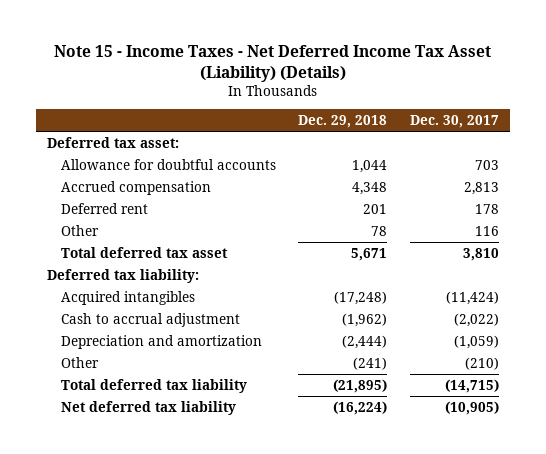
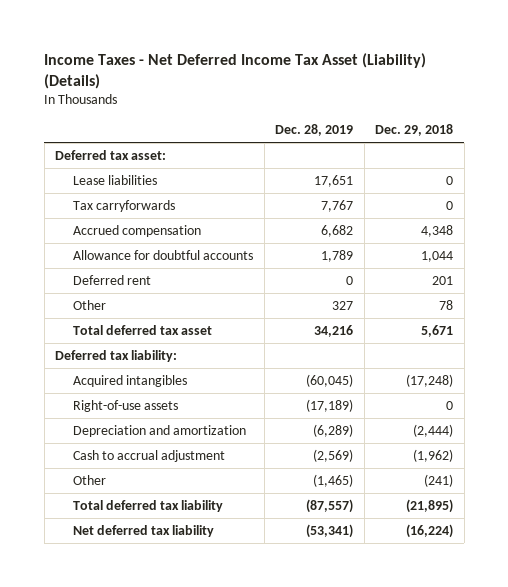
[53,44,491,82] Note 15 - Income Taxes - Net Deferred Income Tax Asset (Liability) (Details) -> [44,52,427,89] Income Taxes - Net Deferred Income Tax Asset (Liability) (Details)
[409,114,499,128] Dec. 30, 2017 -> none
none -> [275,124,354,137] Dec. 28, 2019
none -> [73,175,158,186] Lease liabilities
none -> [73,200,176,213] Tax carryforwards
[61,158,277,170] Allowance for doubtful accounts -> [73,250,254,261] Allowance for doubtful accounts
none -> [73,400,179,413] Right-of-use assets
[61,312,241,327] Cash to accrual adjustment -> [73,450,226,463] Cash to accrual adjustment

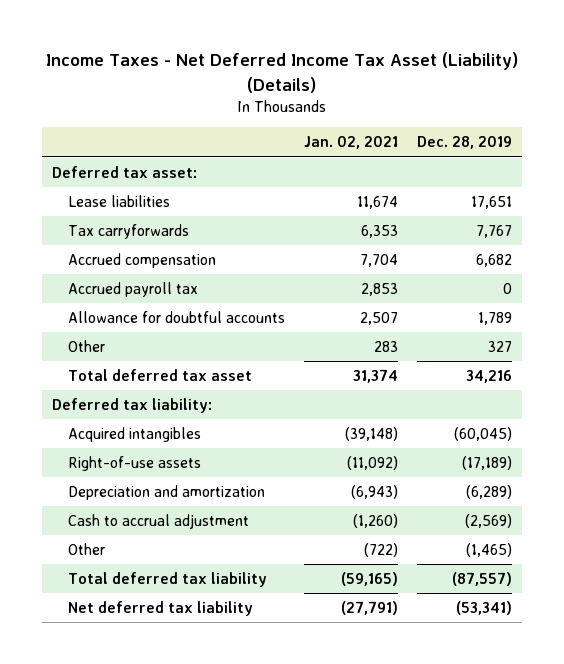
[375,124,454,137] Dec. 29, 2018 -> none
none -> [304,136,399,150] Jan. 02, 2021
none -> [68,281,199,297] Accrued payroll tax
[73,275,152,286] Deferred rent -> none

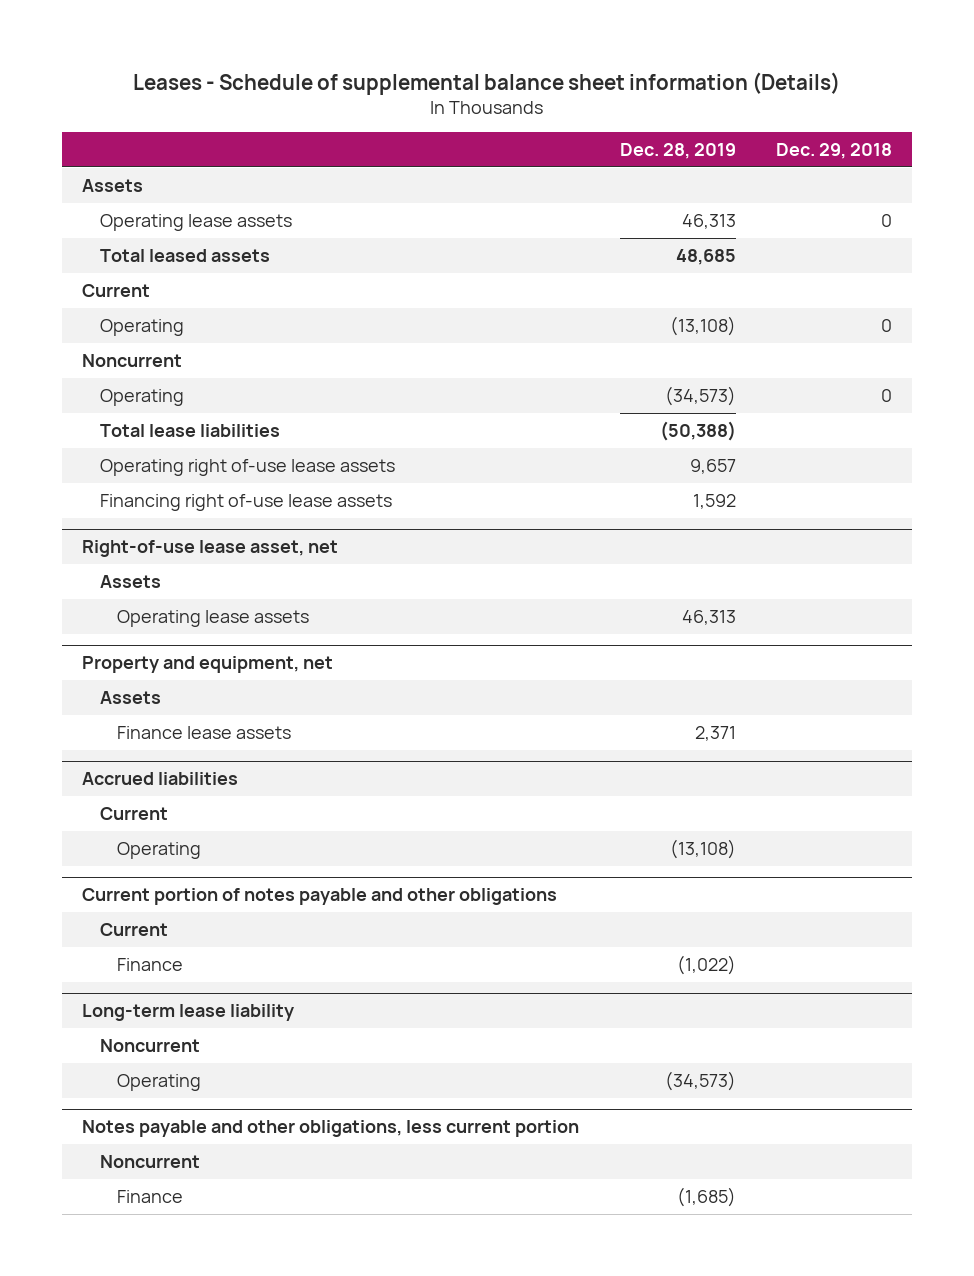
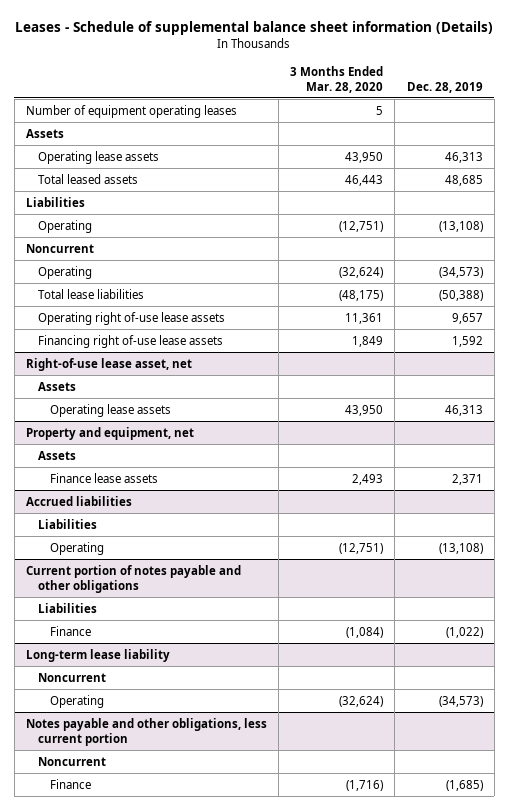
[776,142,893,159] Dec. 29, 2018 -> none
none -> [290,65,384,93] 3 Months Ended Mar. 28, 2020
none -> [25,104,237,118] Number of equipment operating leases
[82,284,151,298] Current -> [25,196,85,207] Liabilities
[99,807,168,821] Current -> [37,518,97,529] Liabilities
[99,923,168,937] Current -> [37,602,97,613] Liabilities

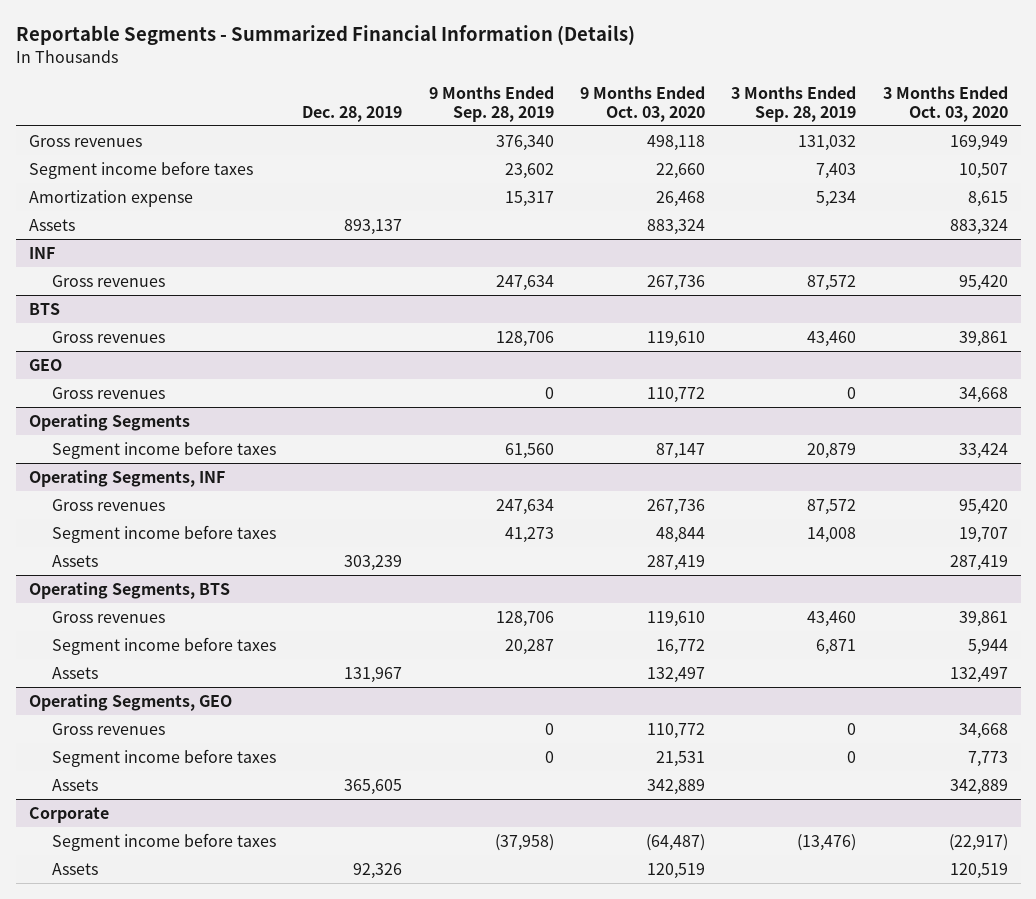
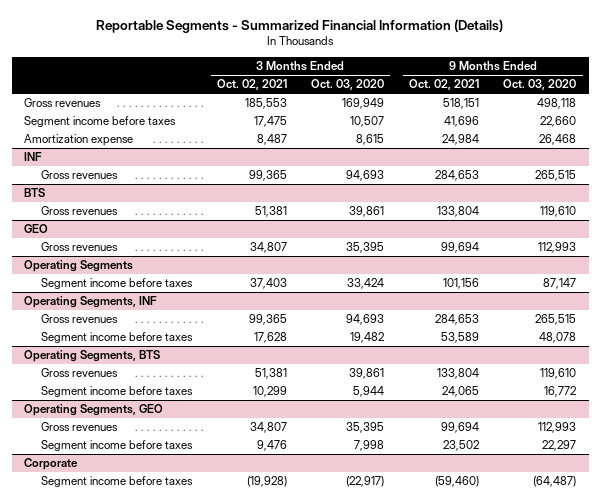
[302,105,403,122] Dec. 28, 2019 -> none
[428,85,554,122] 9 Months Ended Sep. 28, 2019 -> none
[731,85,857,122] 3 Months Ended Sep. 28, 2019 -> none
none -> [216,79,287,91] Oct. 02, 2021
none -> [408,79,479,91] Oct. 02, 2021
[28,219,75,232] Assets -> none
[647,275,706,292] 267,736 -> [535,170,577,182] 265,515
[958,275,1008,292] 95,420 -> [346,170,385,182] 94,693
[647,387,706,404] 110,772 -> [538,242,577,254] 112,993
[958,387,1008,404] 34,668 -> [346,242,385,254] 35,395
[52,555,99,568] Assets -> none
[647,499,706,516] 267,736 -> [535,314,577,326] 265,515
[958,499,1008,516] 95,420 -> [346,314,385,326] 94,693
[656,527,706,544] 48,844 -> [539,332,577,344] 48,078
[958,527,1008,544] 19,707 -> [350,332,385,344] 19,482
[52,667,99,680] Assets -> none
[52,779,99,792] Assets -> none
[647,723,706,740] 110,772 -> [538,422,577,434] 112,993
[958,723,1008,740] 34,668 -> [346,422,385,434] 35,395
[656,751,706,768] 21,531 -> [542,440,577,452] 22,297
[967,751,1008,768] 7,773 -> [354,440,385,452] 7,998
[52,863,99,876] Assets -> none

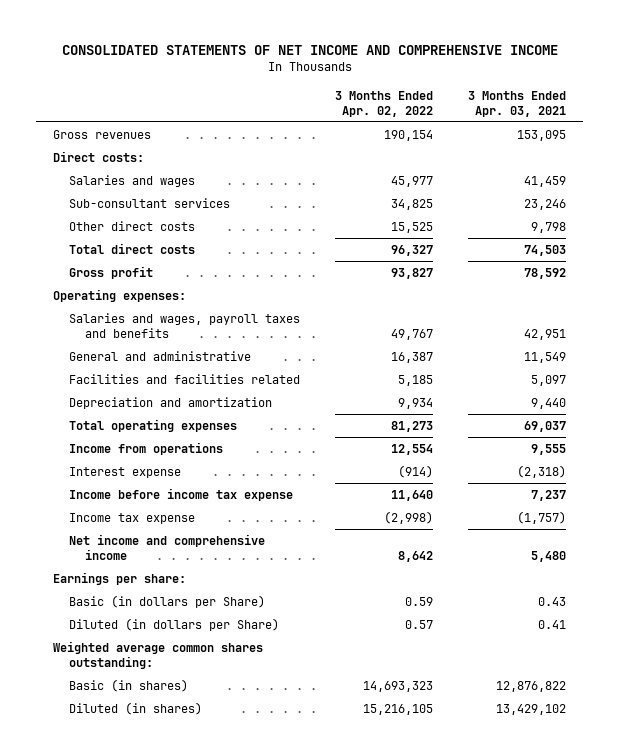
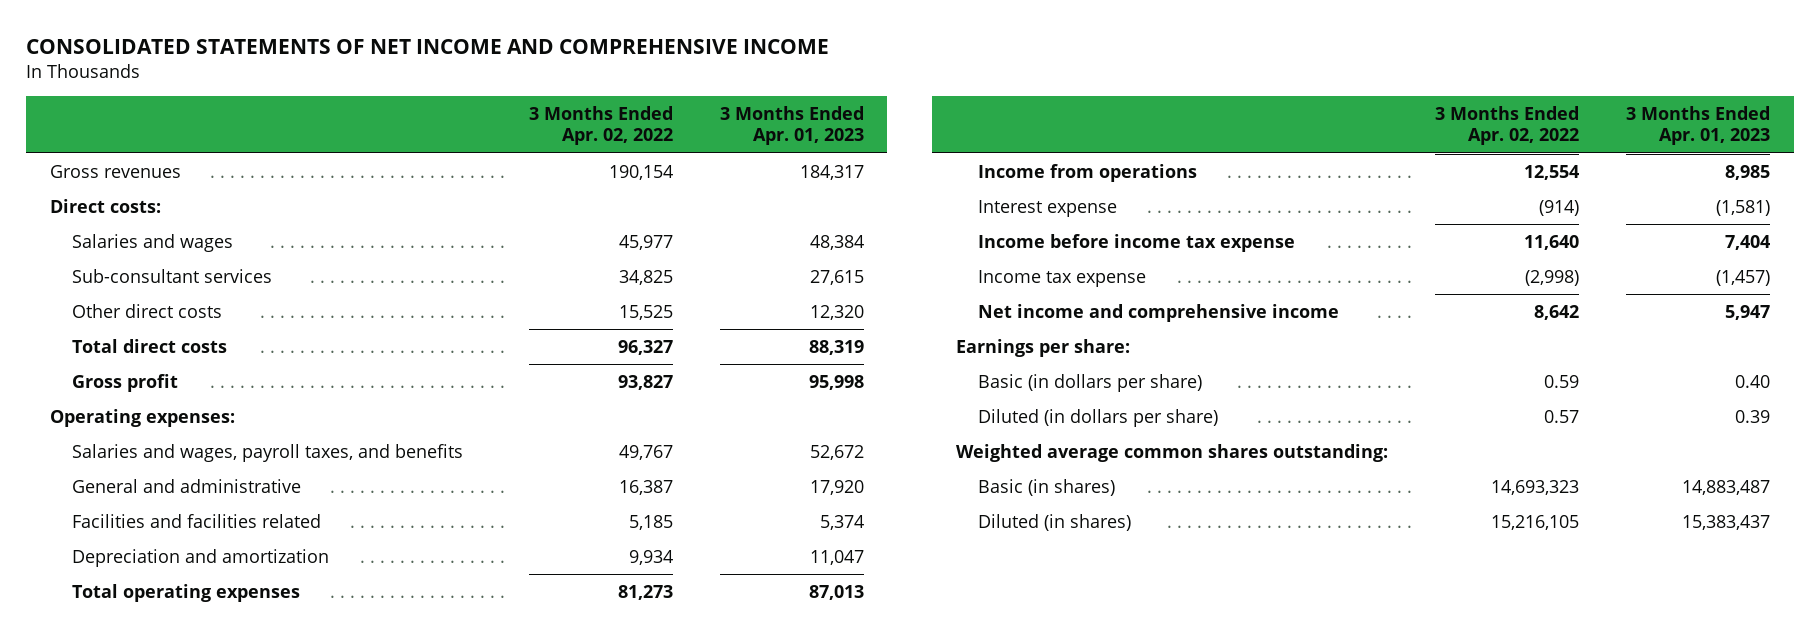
[467,90,566,117] 3 Months Ended Apr. 03, 2021 -> none
none -> [719,106,864,146] 3 Months Ended Apr. 01, 2023
[69,312,301,339] Salaries and wages, payroll taxes and benefits -> [71,444,463,463] Salaries and wages, payroll taxes, and benefits
[69,594,266,608] Basic (in dollars per Share) -> [978,374,1203,393] Basic (in dollars per share)
[69,617,280,631] Diluted (in dollars per Share) -> [978,409,1219,428] Diluted (in dollars per share)

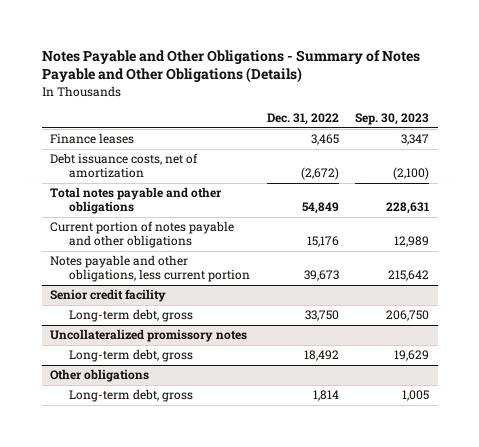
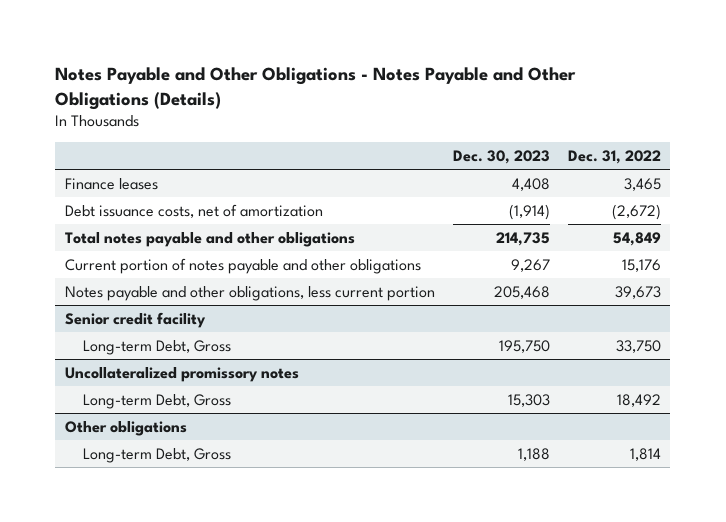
[41,49,420,84] Notes Payable and Other Obligations - Summary of Notes Payable and Other Obligations (Details) -> [55,67,577,110] Notes Payable and Other Obligations - Notes Payable and Other Obligations (Details)
[355,113,430,126] Sep. 30, 2023 -> none
none -> [452,149,550,164] Dec. 30, 2023
[68,309,193,323] Long-term debt, gross -> [83,339,232,355] Long-term Debt, Gross
[68,349,193,363] Long-term debt, gross -> [83,393,232,409] Long-term Debt, Gross
[68,389,193,403] Long-term debt, gross -> [83,447,232,463] Long-term Debt, Gross

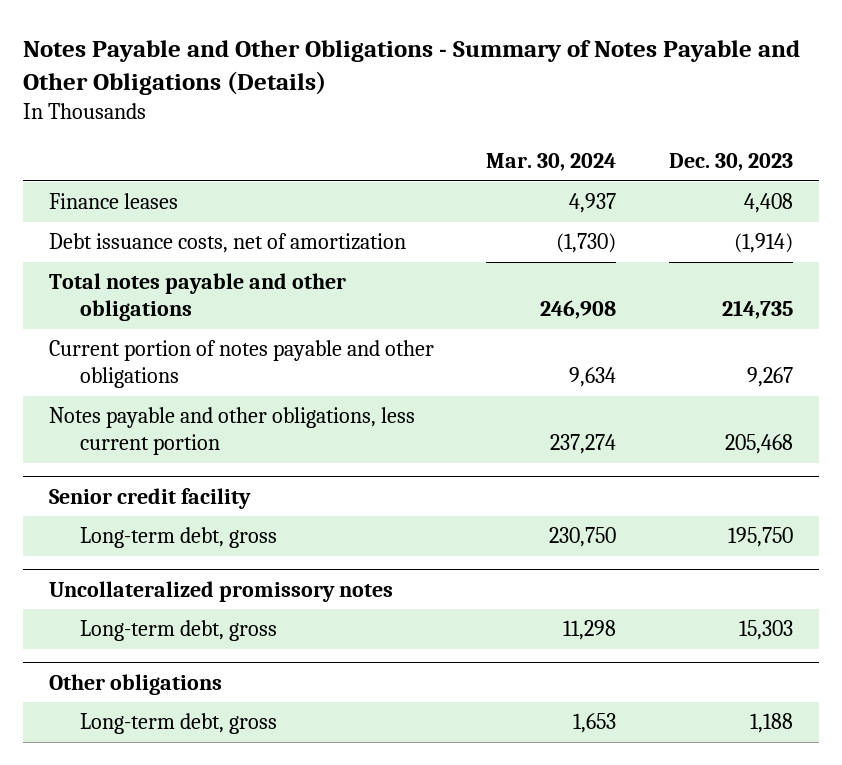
[55,67,577,110] Notes Payable and Other Obligations - Notes Payable and Other Obligations (Details) -> [23,39,801,96] Notes Payable and Other Obligations - Summary of Notes Payable and Other Obligations (Details)
[567,149,661,164] Dec. 31, 2022 -> none
none -> [486,153,617,172] Mar. 30, 2024
[83,339,232,355] Long-term Debt, Gross -> [79,527,277,549] Long-term debt, gross
[83,393,232,409] Long-term Debt, Gross -> [79,620,277,642] Long-term debt, gross
[83,447,232,463] Long-term Debt, Gross -> [79,713,277,735] Long-term debt, gross

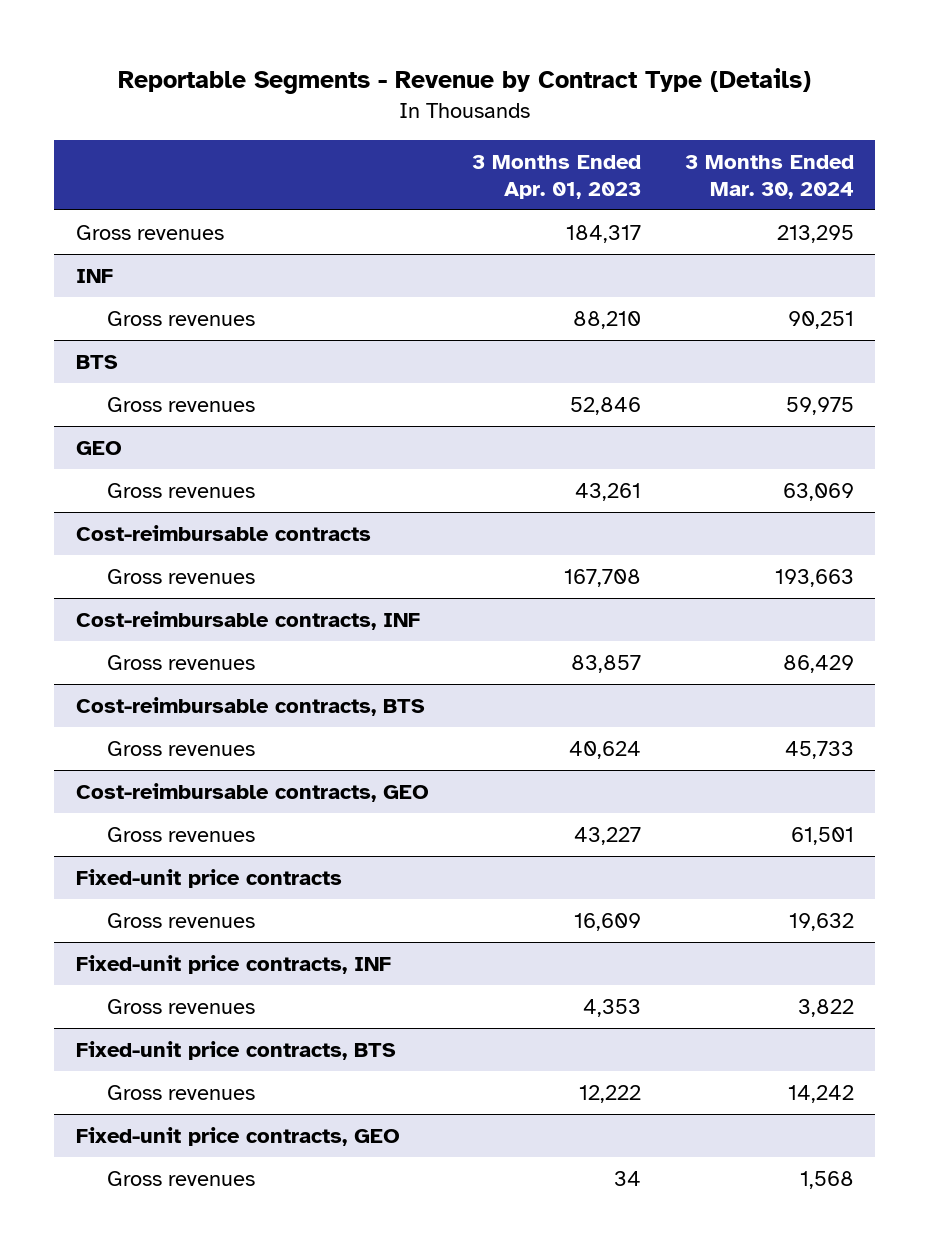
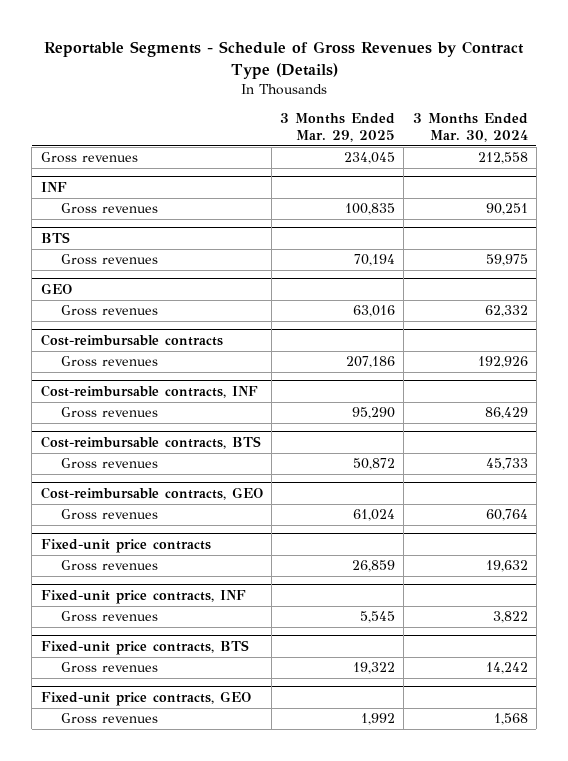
[117,68,811,95] Reportable Segments - Revenue by Contract Type (Details) -> [44,41,525,79] Reportable Segments - Schedule of Gross Revenues by Contract Type (Details)
[472,154,642,199] 3 Months Ended Apr. 01, 2023 -> none
none -> [280,112,396,143] 3 Months Ended Mar. 29, 2025
[776,224,854,243] 213,295 -> [477,152,528,165] 212,558
[782,482,854,501] 63,069 -> [484,305,528,318] 62,332
[774,568,854,587] 193,663 -> [477,356,528,369] 192,926
[790,826,854,845] 61,501 -> [485,509,528,522] 60,764

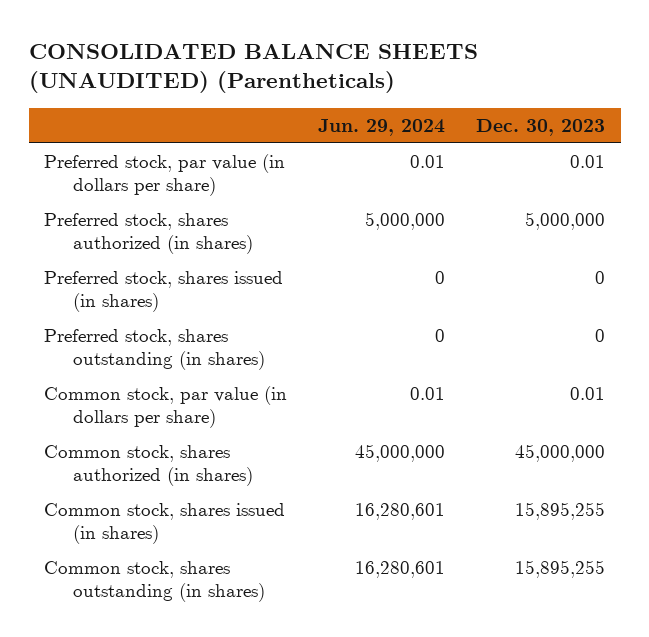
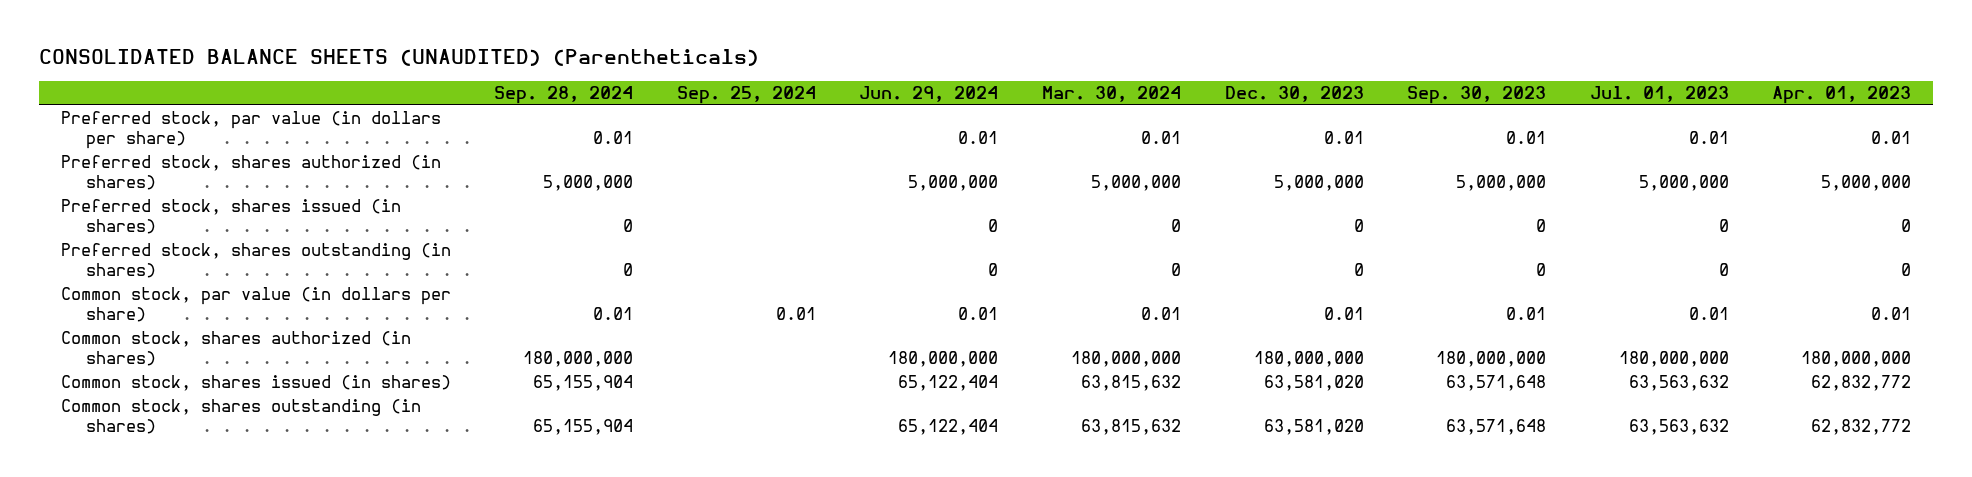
none -> [494,86,634,105] Sep. 28, 2024
none -> [676,86,816,105] Sep. 25, 2024
none -> [1042,86,1182,103] Mar. 30, 2024
none -> [1407,86,1547,105] Sep. 30, 2023
none -> [1589,86,1729,103] Jul. 01, 2023
none -> [1772,86,1912,105] Apr. 01, 2023
[355,444,446,463] 45,000,000 -> [888,350,999,367] 180,000,000
[515,444,606,463] 45,000,000 -> [1253,350,1364,367] 180,000,000
[355,503,446,521] 16,280,601 -> [898,375,999,392] 65,122,404
[515,502,606,521] 15,895,255 -> [1263,375,1364,392] 63,581,020
[355,561,446,579] 16,280,601 -> [898,418,999,435] 65,122,404
[515,560,606,579] 15,895,255 -> [1263,418,1364,435] 63,581,020

